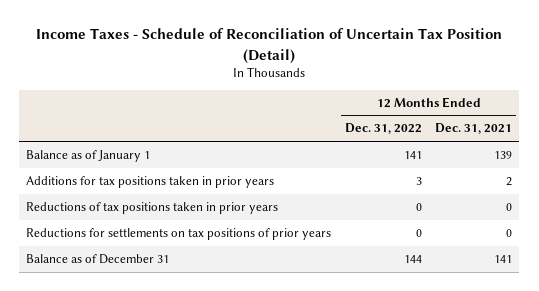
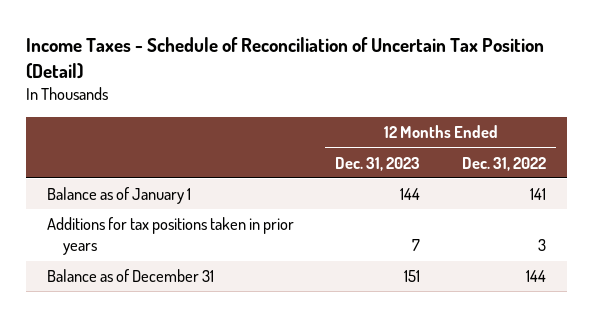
[435,123,513,135] Dec. 31, 2021 -> none
none -> [335,156,421,171] Dec. 31, 2023
[26,201,279,214] Reductions of tax positions taken in prior years -> none
[26,227,332,240] Reductions for settlements on tax positions of prior years -> none

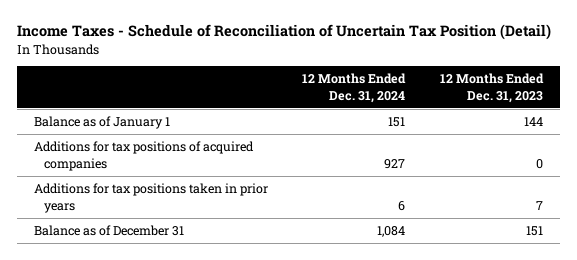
[461,156,546,171] Dec. 31, 2022 -> none
none -> [302,73,407,103] 12 Months Ended Dec. 31, 2024
none -> [33,141,254,171] Additions for tax positions of acquired companies

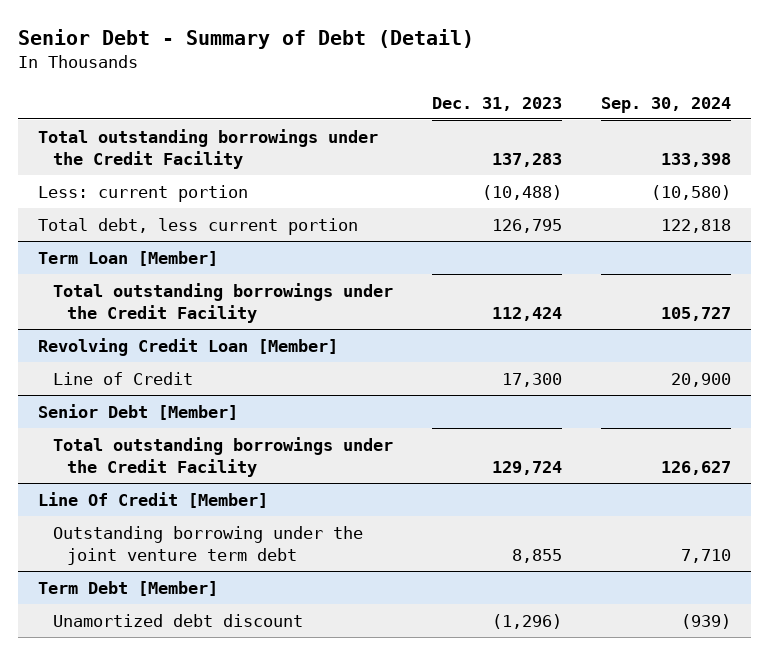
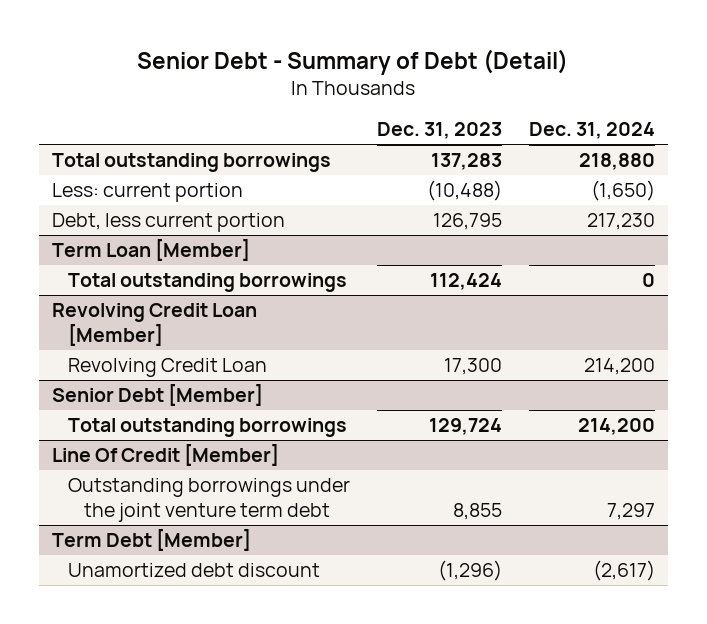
[601,96,732,113] Sep. 30, 2024 -> none
none -> [528,122,655,140] Dec. 31, 2024
[38,128,379,170] Total outstanding borrowings under the Credit Facility -> [51,152,331,172] Total outstanding borrowings
[38,217,359,235] Total debt, less current portion -> [51,212,285,232] Debt, less current portion
[52,282,393,324] Total outstanding borrowings under the Credit Facility -> [67,272,347,292] Total outstanding borrowings
[52,371,193,385] Line of Credit -> [67,357,267,377] Revolving Credit Loan
[52,436,393,478] Total outstanding borrowings under the Credit Facility -> [67,417,347,437] Total outstanding borrowings
[52,525,363,566] Outstanding borrowing under the joint venture term debt -> [67,477,350,522] Outstanding borrowings under the joint venture term debt

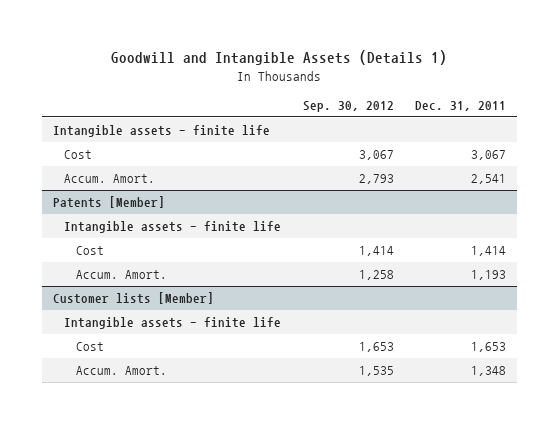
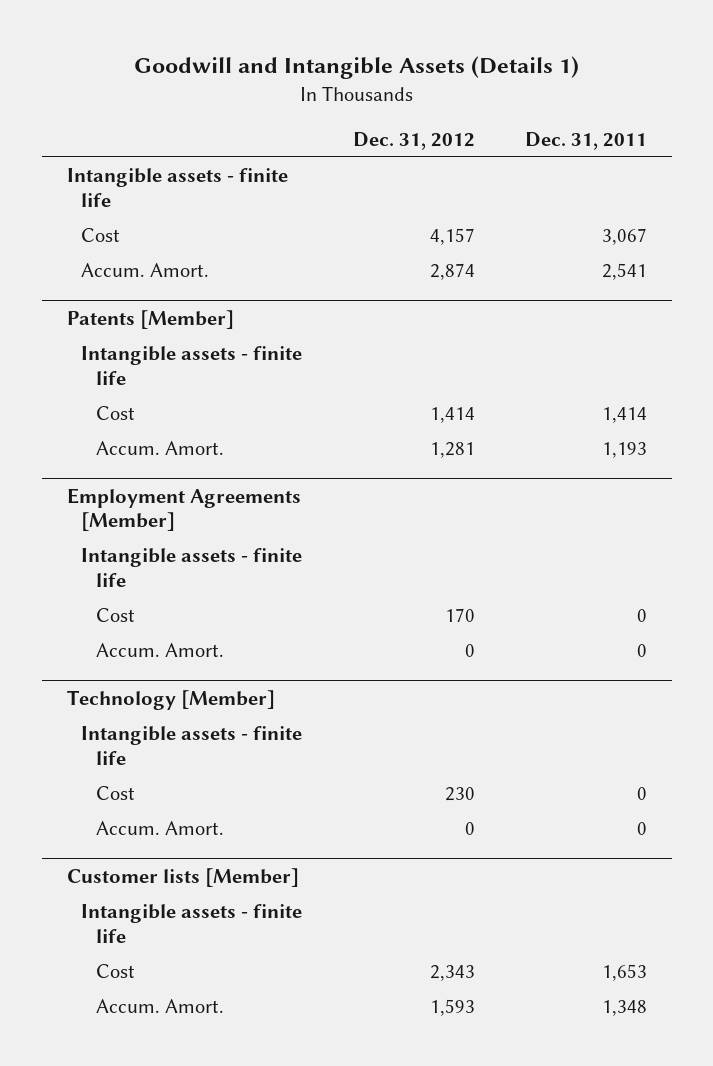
[302,101,394,113] Sep. 30, 2012 -> none
none -> [352,131,475,150] Dec. 31, 2012
none -> [66,487,301,532] Employment Agreements [Member]
none -> [81,548,303,588] Intangible assets - finite life
none -> [96,608,136,623] Cost
none -> [96,643,225,658] Accum. Amort.
none -> [66,689,275,710] Technology [Member]
none -> [81,726,303,766] Intangible assets - finite life
none -> [96,786,136,801] Cost
none -> [96,821,225,836] Accum. Amort.

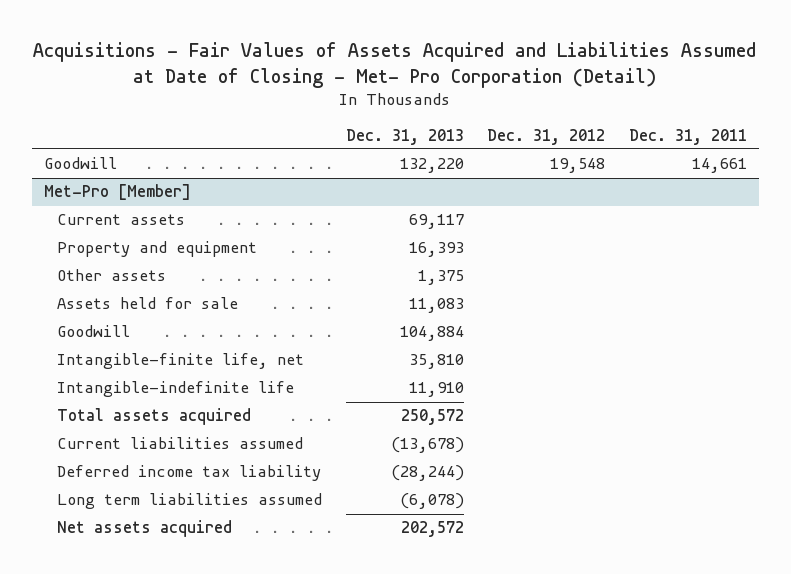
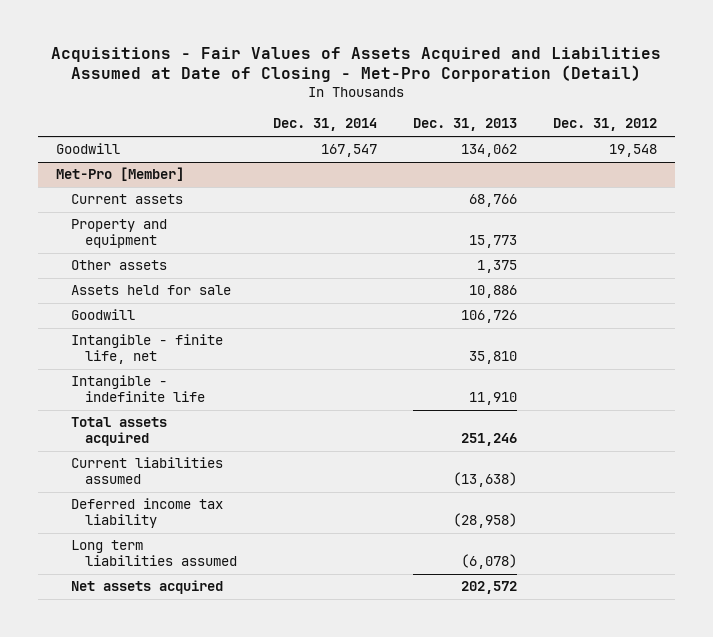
[33,42,757,88] Acquisitions - Fair Values of Assets Acquired and Liabilities Assumed at Date of Closing - Met- Pro Corporation (Detail) -> [51,46,662,83] Acquisitions - Fair Values of Assets Acquired and Liabilities Assumed at Date of Closing - Met-Pro Corporation (Detail)
[628,128,747,145] Dec. 31, 2011 -> none
none -> [273,118,378,132] Dec. 31, 2014
[399,158,464,174] 132,220 -> [461,144,518,158] 134,062
[408,214,464,230] 69,117 -> [469,194,518,208] 68,766
[408,242,464,258] 16,393 -> [469,235,518,249] 15,773
[408,298,464,314] 11,083 -> [469,285,518,299] 10,886
[399,326,464,342] 104,884 -> [461,310,518,324] 106,726
[57,353,305,370] Intangible-finite life, net -> [70,334,223,365] Intangible - finite life, net
[57,381,295,398] Intangible-indefinite life -> [70,375,206,403] Intangible - indefinite life
[400,409,464,426] 250,572 -> [461,433,518,447] 251,246
[390,437,464,454] (13,678) -> [453,472,518,488] (13,638)
[390,465,464,482] (28,244) -> [453,513,518,529] (28,958)

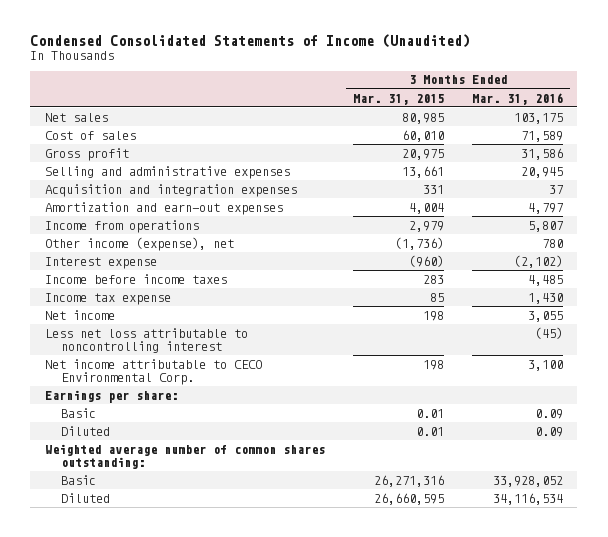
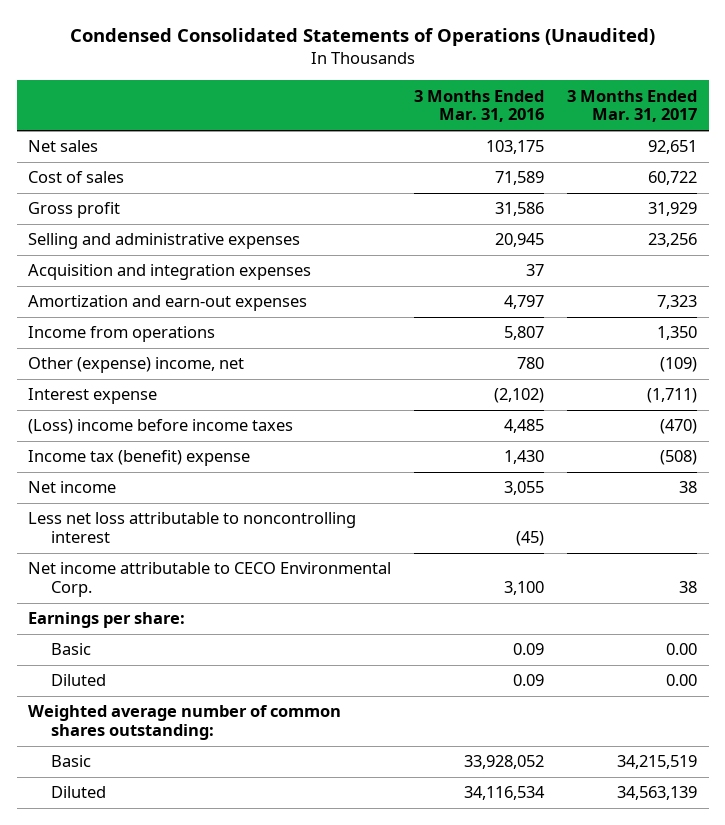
[30,34,471,49] Condensed Consolidated Statements of Income (Unaudited) -> [69,27,655,46] Condensed Consolidated Statements of Operations (Unaudited)
[352,93,444,105] Mar. 31, 2015 -> none
none -> [567,89,698,123] 3 Months Ended Mar. 31, 2017
[44,236,234,251] Other income (expense), net -> [28,357,245,374] Other (expense) income, net
[44,273,227,284] Income before income taxes -> [28,419,294,435] (Loss) income before income taxes
[44,292,171,305] Income tax expense -> [28,450,251,467] Income tax (benefit) expense

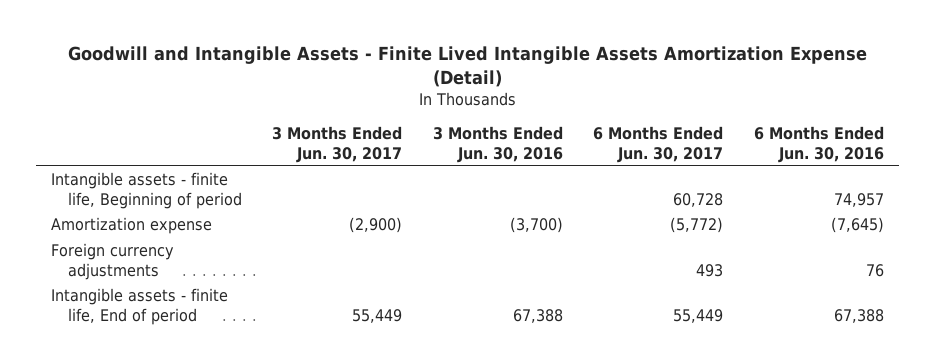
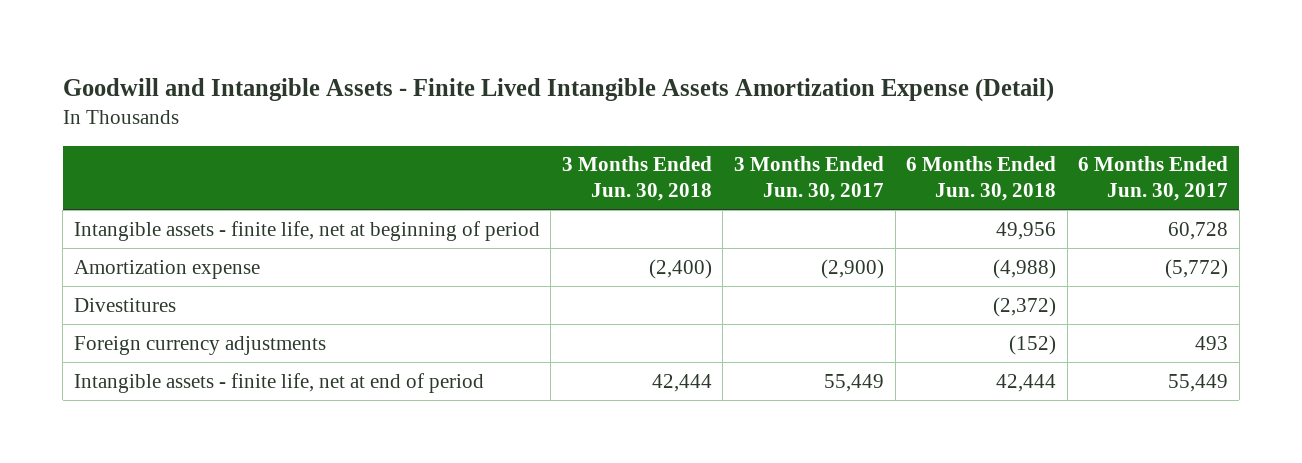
[432,125,563,163] 3 Months Ended Jun. 30, 2016 -> none
[753,125,884,163] 6 Months Ended Jun. 30, 2016 -> none
none -> [561,156,712,202] 3 Months Ended Jun. 30, 2018
none -> [906,156,1057,202] 6 Months Ended Jun. 30, 2018
[51,172,242,210] Intangible assets - finite life, Beginning of period -> [73,220,540,241] Intangible assets - finite life, net at beginning of period
none -> [73,297,176,312] Divestitures
[51,288,229,326] Intangible assets - finite life, End of period -> [73,372,484,393] Intangible assets - finite life, net at end of period

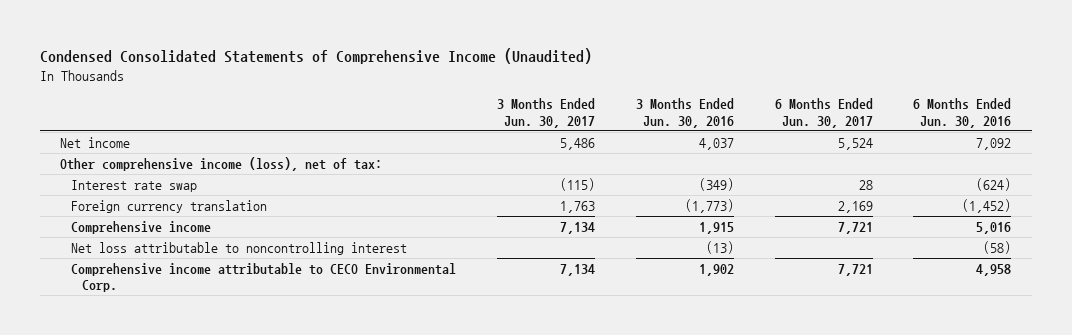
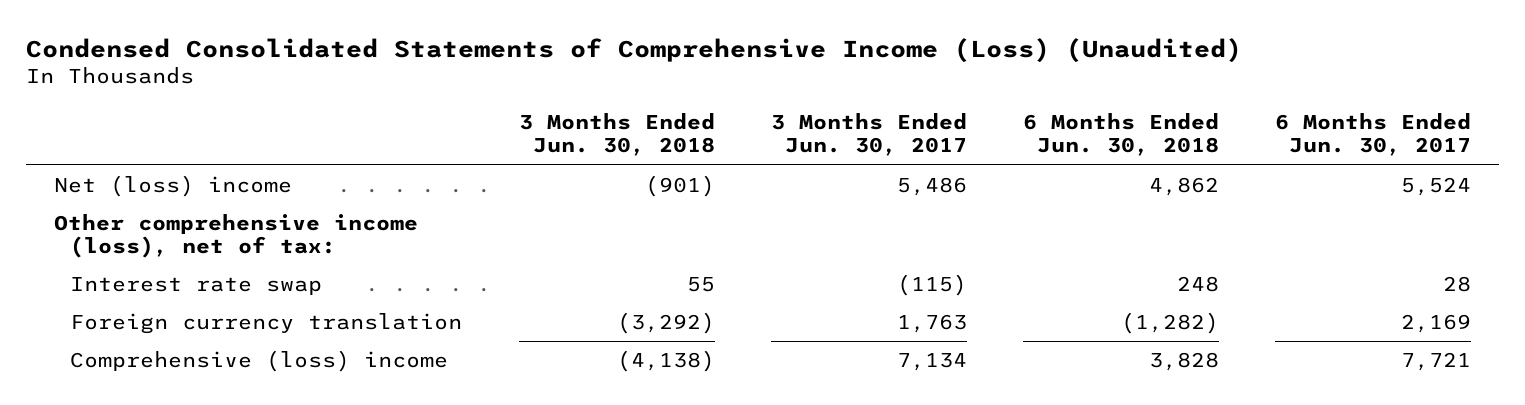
[40,48,593,65] Condensed Consolidated Statements of Comprehensive Income (Unaudited) -> [25,37,1242,63] Condensed Consolidated Statements of Comprehensive Income (Loss) (Unaudited)
[635,98,734,128] 3 Months Ended Jun. 30, 2016 -> none
[913,98,1012,128] 6 Months Ended Jun. 30, 2016 -> none
none -> [518,113,715,157] 3 Months Ended Jun. 30, 2018
none -> [1022,113,1219,157] 6 Months Ended Jun. 30, 2018
[60,136,131,148] Net income -> [53,175,292,198] Net (loss) income
[71,241,408,255] Net loss attributable to noncontrolling interest -> none
[71,262,457,293] Comprehensive income attributable to CECO Environmental Corp. -> none
[71,220,212,234] Comprehensive income -> [70,350,449,373] Comprehensive (loss) income

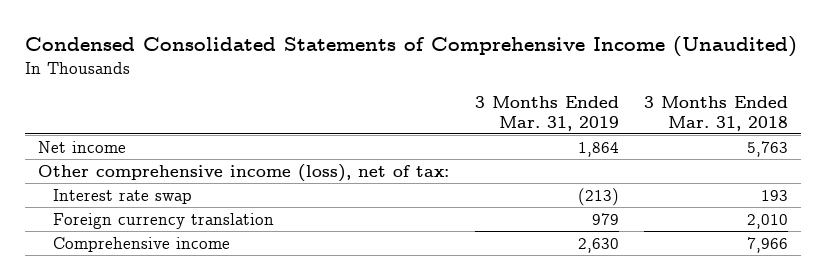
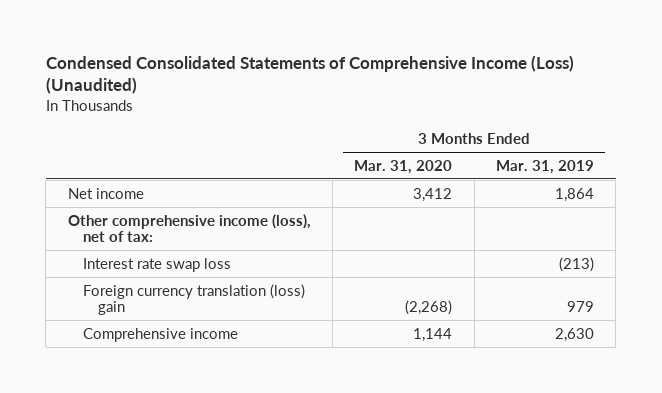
[24,35,797,57] Condensed Consolidated Statements of Comprehensive Income (Unaudited) -> [45,54,574,95] Condensed Consolidated Statements of Comprehensive Income (Loss) (Unaudited)
[644,96,789,131] 3 Months Ended Mar. 31, 2018 -> none
none -> [354,159,453,174] Mar. 31, 2020
[52,188,192,204] Interest rate swap -> [82,257,231,272] Interest rate swap loss
[52,212,274,229] Foreign currency translation -> [82,283,305,316] Foreign currency translation (loss) gain

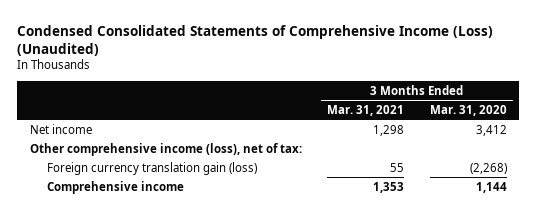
[495,159,594,174] Mar. 31, 2019 -> none
none -> [327,104,405,116] Mar. 31, 2021
[82,257,231,272] Interest rate swap loss -> none
[82,283,305,316] Foreign currency translation (loss) gain -> [47,161,258,175] Foreign currency translation gain (loss)

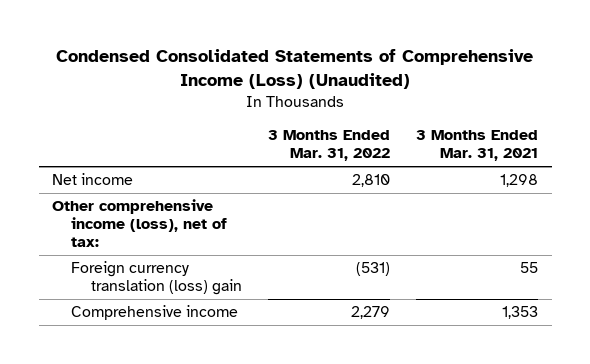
[429,104,507,116] Mar. 31, 2020 -> none
none -> [268,130,391,162] 3 Months Ended Mar. 31, 2022
[47,161,258,175] Foreign currency translation gain (loss) -> [71,261,242,296] Foreign currency translation (loss) gain

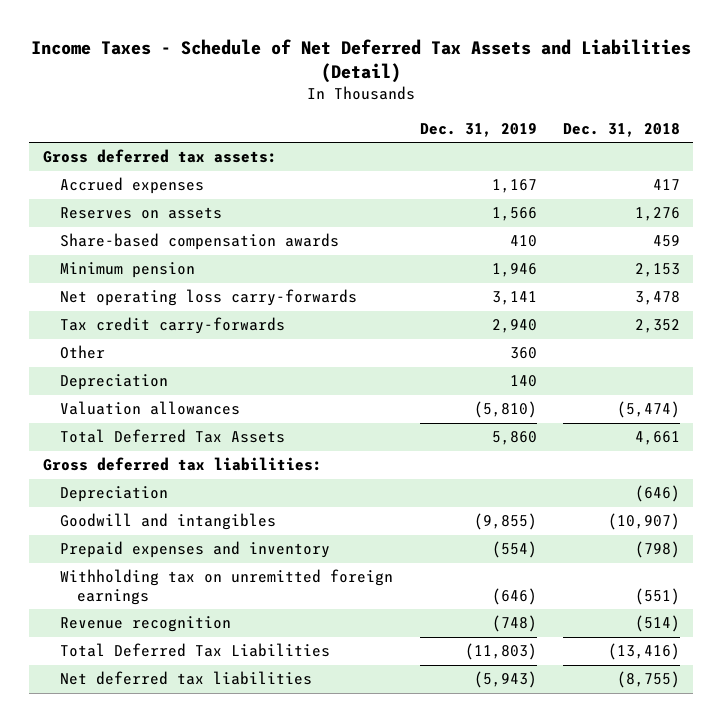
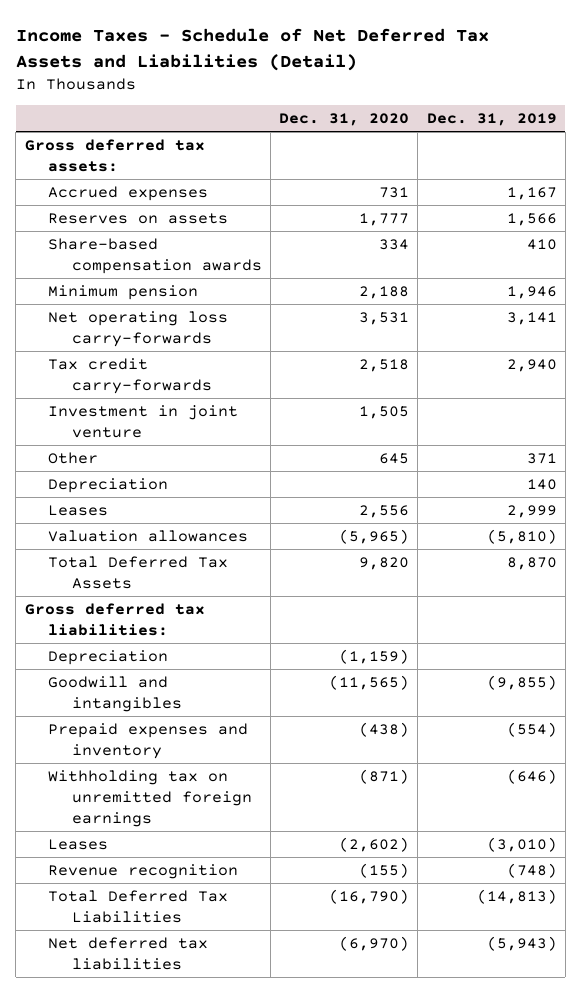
[563,122,681,137] Dec. 31, 2018 -> none
none -> [279,112,410,126] Dec. 31, 2020
none -> [48,404,239,438] Investment in joint venture
[509,347,537,360] 360 -> [526,452,557,464] 371
none -> [48,504,109,516] Leases
[491,431,537,446] 5,860 -> [506,556,557,570] 8,870
none -> [48,838,109,850] Leases
[464,643,537,661] (11,803) -> [476,888,557,904] (14,813)

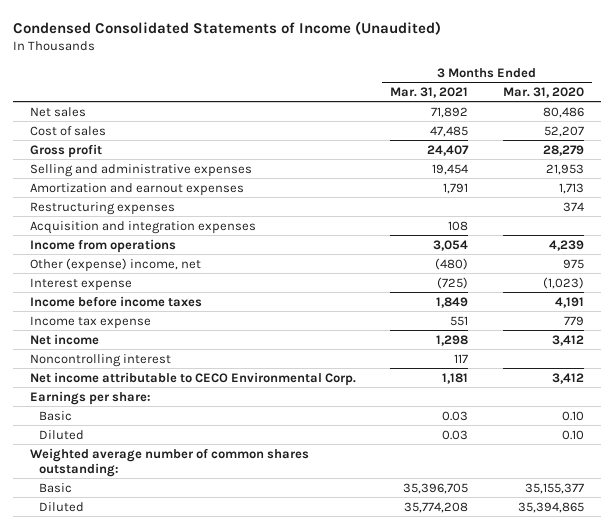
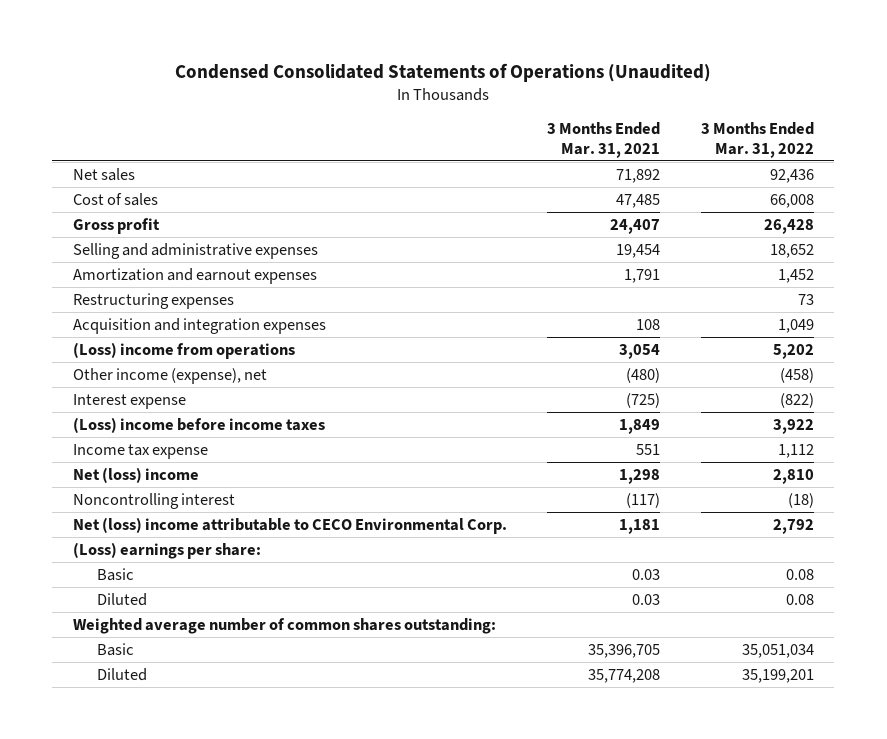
[12,20,441,35] Condensed Consolidated Statements of Income (Unaudited) -> [175,62,712,82] Condensed Consolidated Statements of Operations (Unaudited)
[502,87,584,99] Mar. 31, 2020 -> none
none -> [700,121,814,158] 3 Months Ended Mar. 31, 2022
[29,238,176,253] Income from operations -> [72,341,295,359] (Loss) income from operations
[29,257,201,272] Other (expense) income, net -> [72,367,267,384] Other income (expense), net
[29,295,202,307] Income before income taxes -> [72,416,325,433] (Loss) income before income taxes
[29,333,99,345] Net income -> [72,466,199,483] Net (loss) income
[454,353,469,363] 117 -> [626,492,661,508] (117)
[29,371,356,386] Net income attributable to CECO Environmental Corp. -> [72,516,507,534] Net (loss) income attributable to CECO Environmental Corp.
[29,390,151,405] Earnings per share: -> [72,541,261,559] (Loss) earnings per share:

